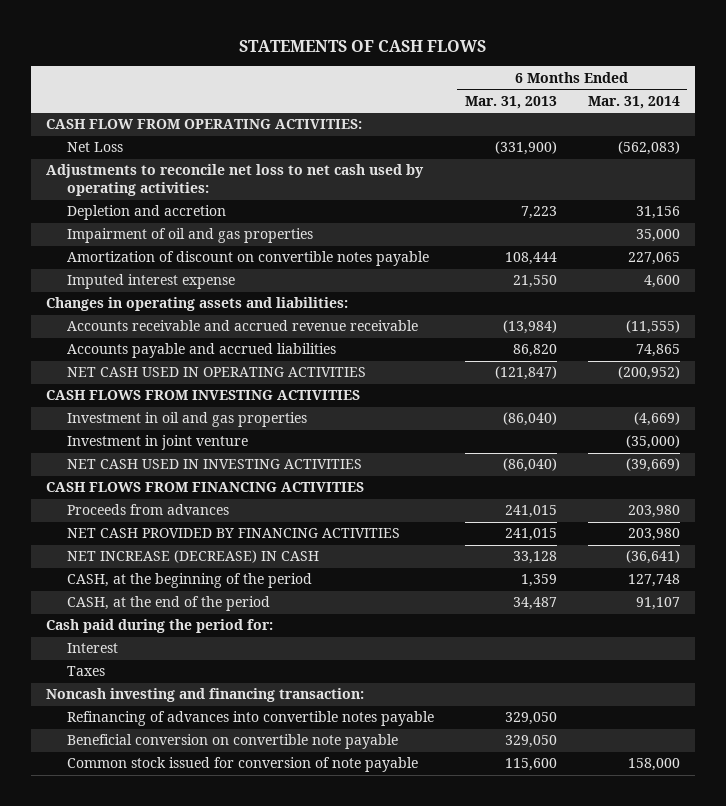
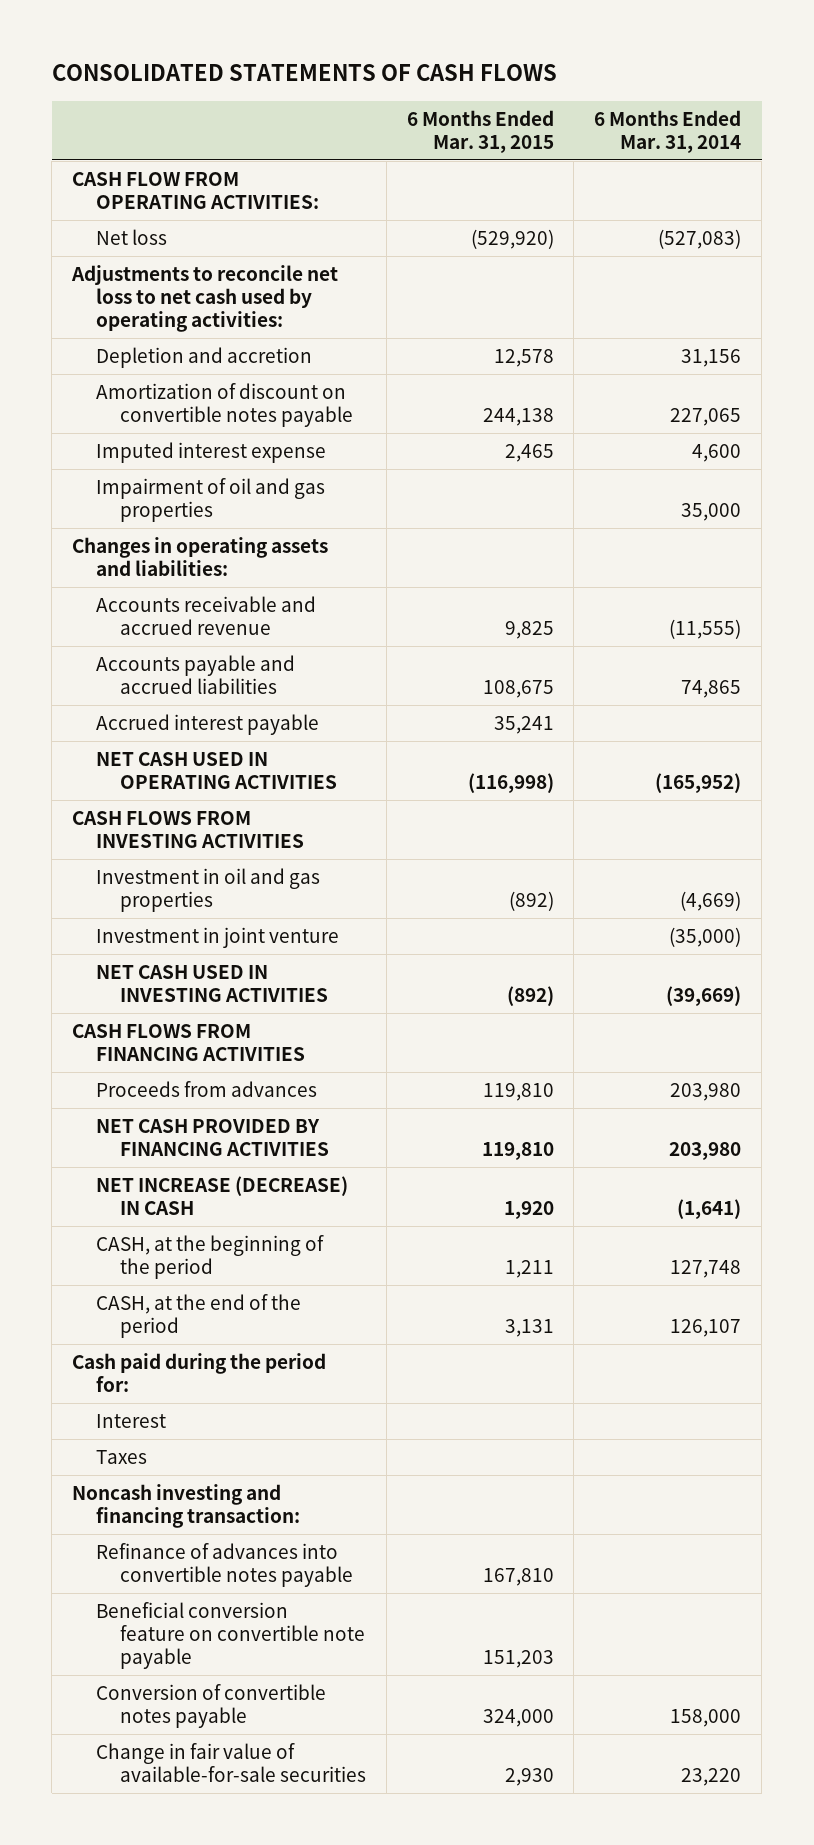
[239,40,487,53] STATEMENTS OF CASH FLOWS -> [51,64,557,82] CONSOLIDATED STATEMENTS OF CASH FLOWS
[464,95,557,109] Mar. 31, 2013 -> none
none -> [406,109,554,153] 6 Months Ended Mar. 31, 2015
[67,142,124,153] Net Loss -> [95,229,167,246] Net loss
[617,141,680,156] (562,083) -> [658,229,742,250] (527,083)
[67,228,314,244] Impairment of oil and gas properties -> [95,478,325,523] Impairment of oil and gas properties
[67,320,419,332] Accounts receivable and accrued revenue receivable -> [95,596,316,636] Accounts receivable and accrued revenue
none -> [95,714,319,736] Accrued interest payable
[617,366,680,381] (200,952) -> [655,773,742,794] (165,952)
[625,550,680,565] (36,641) -> [677,1199,742,1220] (1,641)
[635,597,680,611] 91,107 -> [670,1319,742,1338] 126,107
[67,711,435,727] Refinancing of advances into convertible notes payable -> [95,1543,353,1588] Refinance of advances into convertible notes payable
[67,734,399,750] Beneficial conversion on convertible note payable -> [95,1602,365,1670] Beneficial conversion feature on convertible note payable
[67,757,419,773] Common stock issued for conversion of note payable -> [95,1684,326,1729] Conversion of convertible notes payable
none -> [95,1743,366,1783] Change in fair value of available-for-sale securities

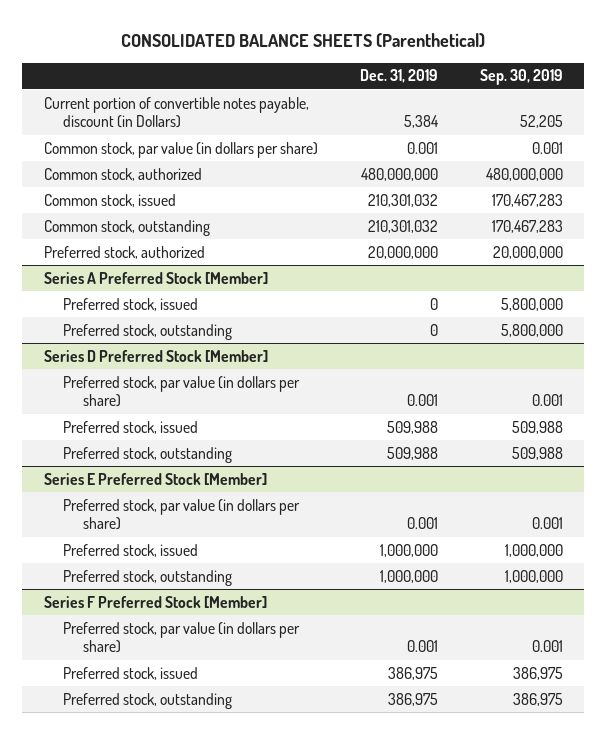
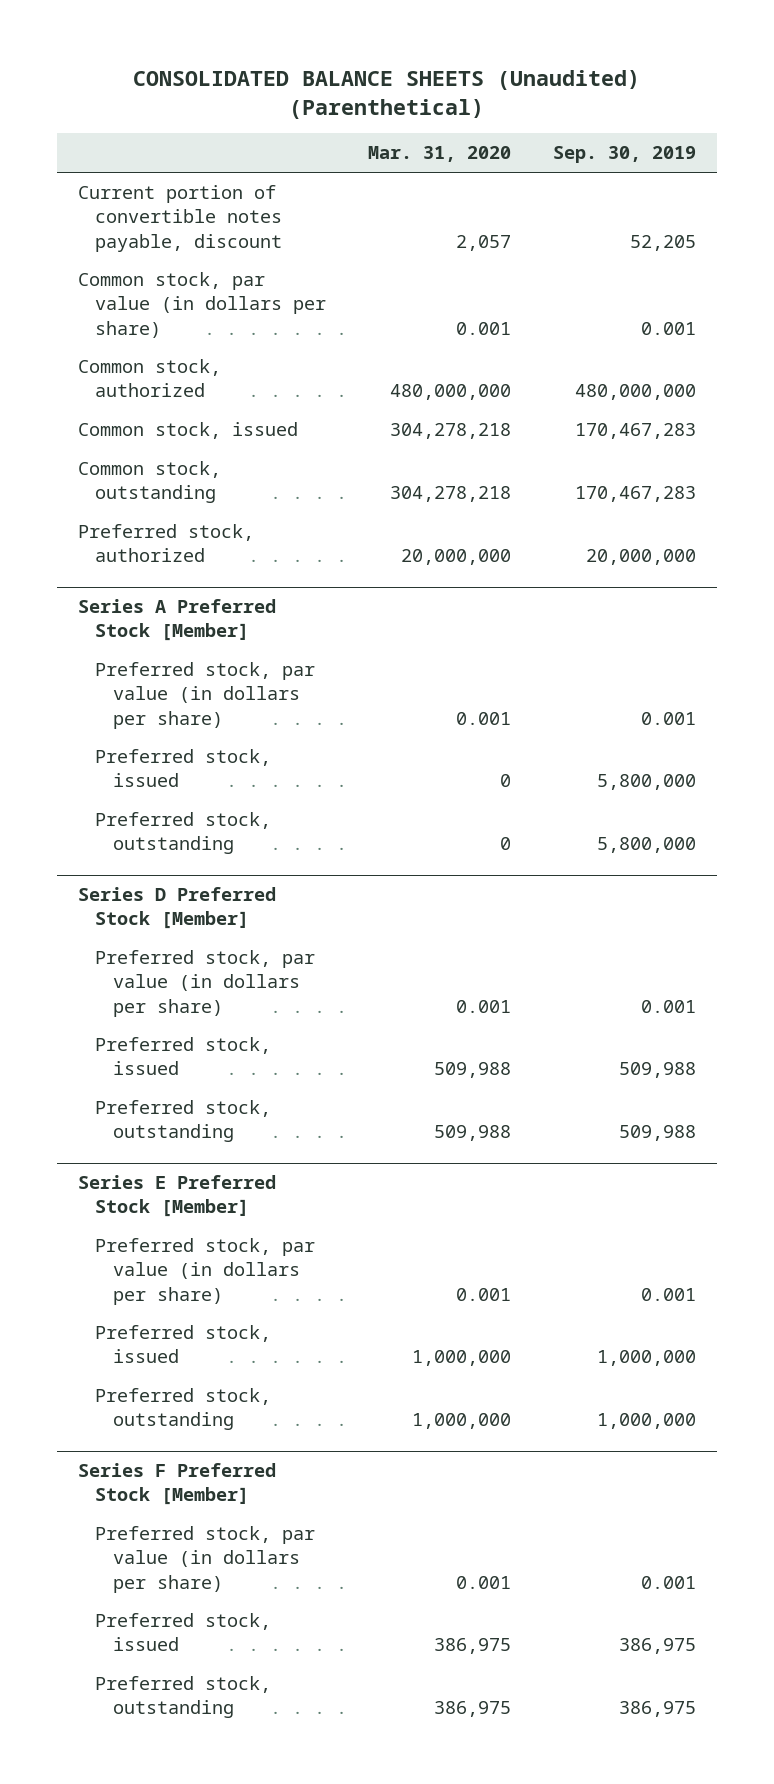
[121,32,486,48] CONSOLIDATED BALANCE SHEETS (Parenthetical) -> [132,69,640,119] CONSOLIDATED BALANCE SHEETS (Unaudited) (Parenthetical)
[359,69,438,84] Dec. 31, 2019 -> none
none -> [368,146,512,163] Mar. 31, 2020
[43,96,309,129] Current portion of convertible notes payable, discount (in Dollars) -> [77,185,283,252] Current portion of convertible notes payable, discount
none -> [95,662,316,729] Preferred stock, par value (in dollars per share)

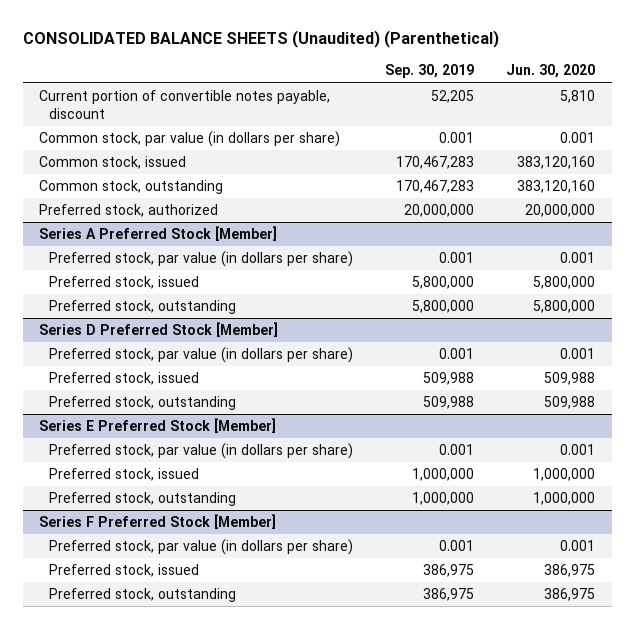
[368,146,512,163] Mar. 31, 2020 -> none
none -> [506,64,596,79] Jun. 30, 2020
[77,359,221,398] Common stock, authorized -> none

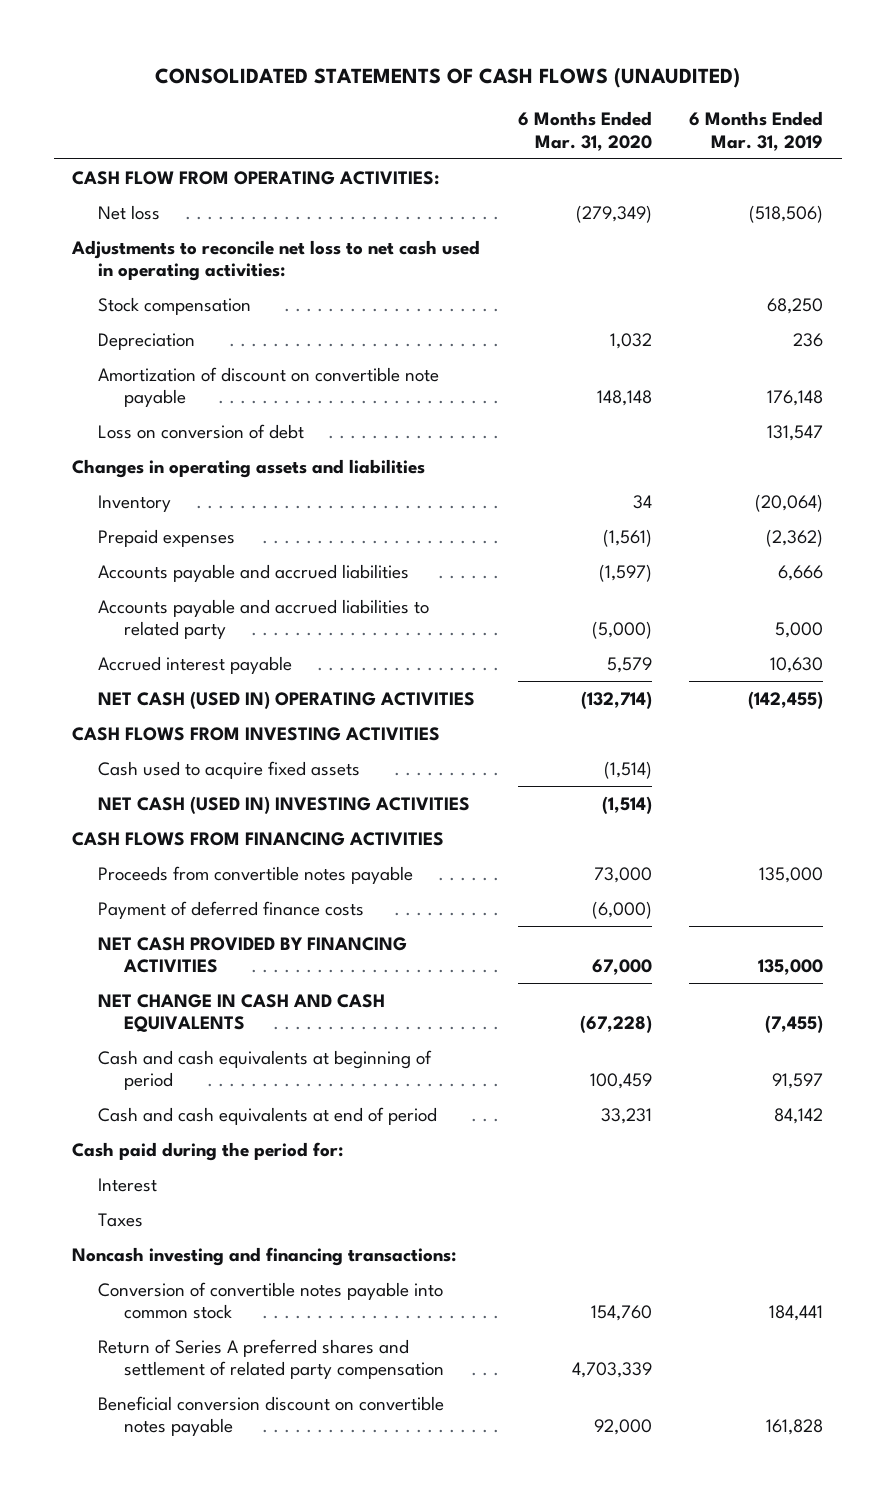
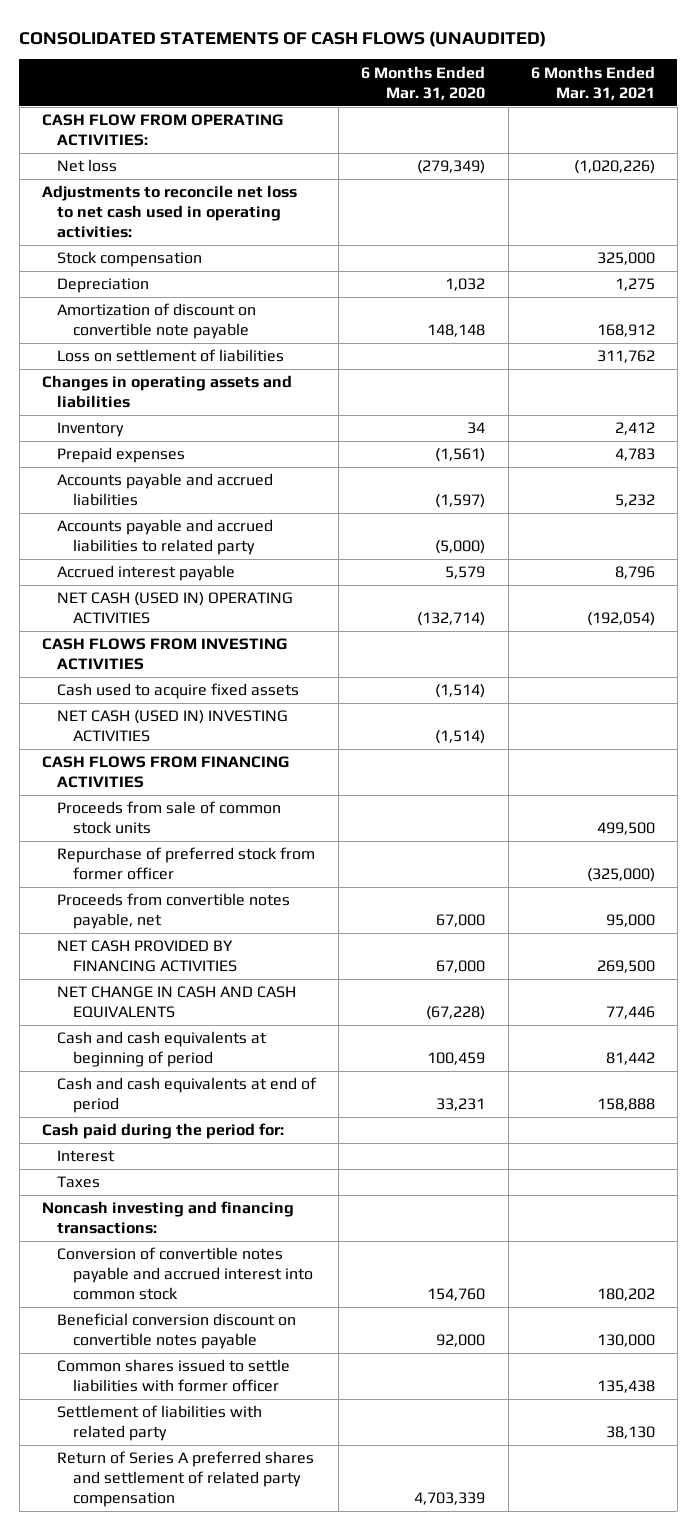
[689,111,824,151] 6 Months Ended Mar. 31, 2019 -> none
none -> [530,65,655,100] 6 Months Ended Mar. 31, 2021
[97,423,304,439] Loss on conversion of debt -> none
none -> [57,349,285,363] Loss on settlement of liabilities
[97,900,364,919] Payment of deferred finance costs -> none
none -> [57,801,282,835] Proceeds from sale of common stock units
none -> [57,847,316,881] Repurchase of preferred stock from former officer
[97,865,413,884] Proceeds from convertible notes payable -> [57,893,291,930] Proceeds from convertible notes payable, net
[593,866,652,883] 73,000 -> [436,914,486,928] 67,000
[97,1281,443,1320] Conversion of convertible notes payable into common stock -> [57,1247,313,1301] Conversion of convertible notes payable and accrued interest into common stock
none -> [57,1359,291,1393] Common shares issued to settle liabilities with former officer
none -> [57,1405,263,1442] Settlement of liabilities with related party
[97,1338,444,1380] Return of Series A preferred shares and settlement of related party compensation -> [57,1451,315,1508] Return of Series A preferred shares and settlement of related party compensation

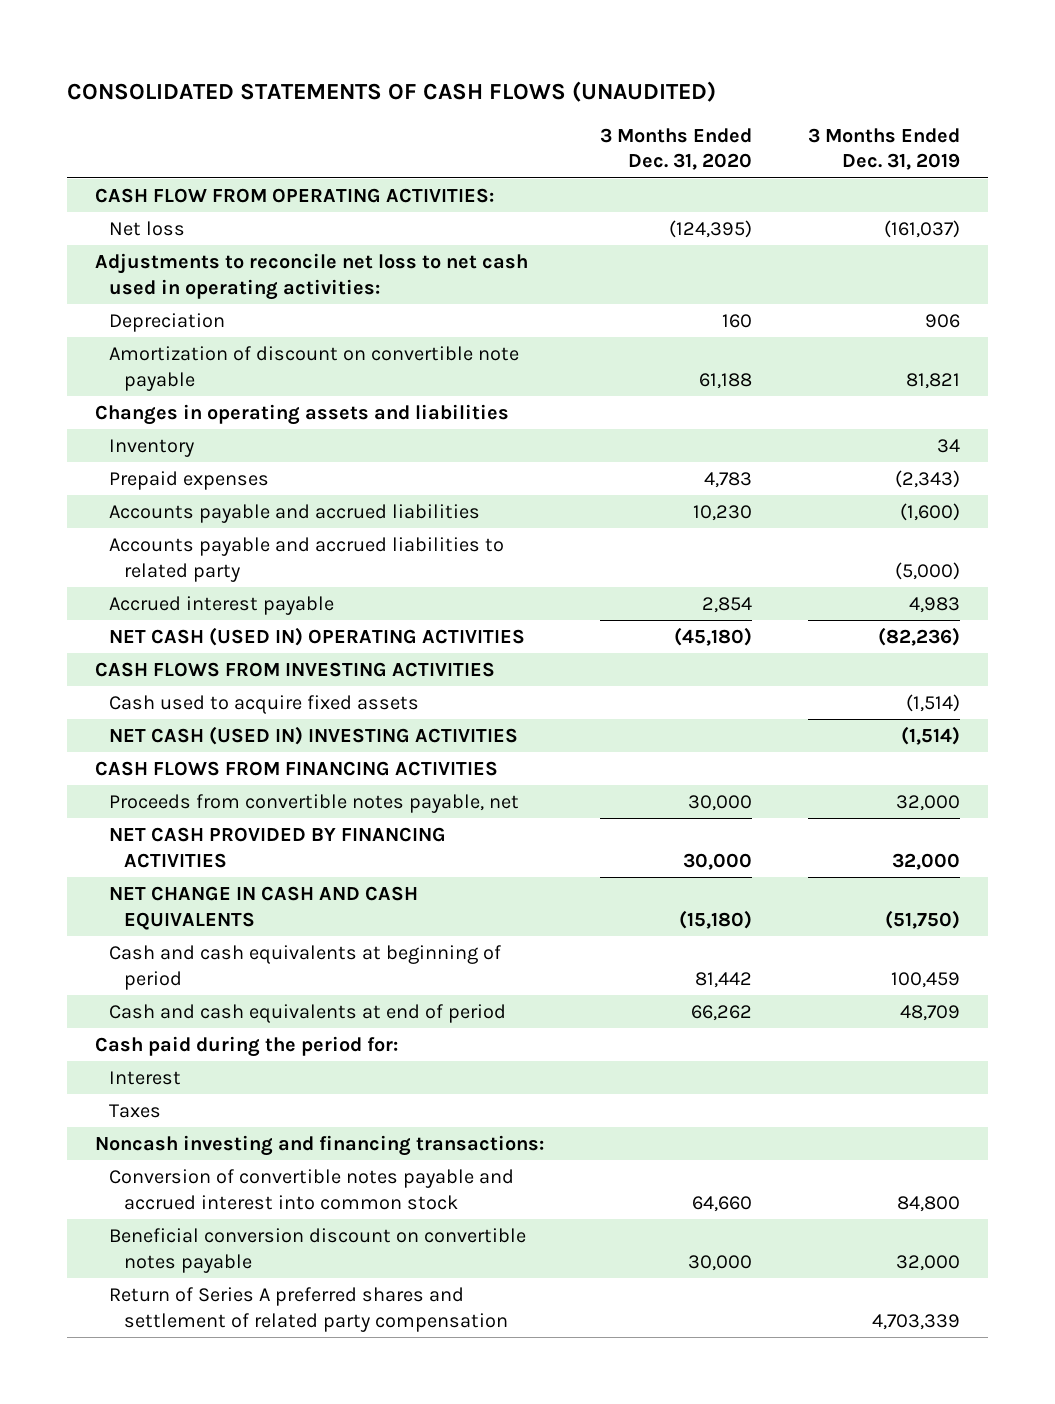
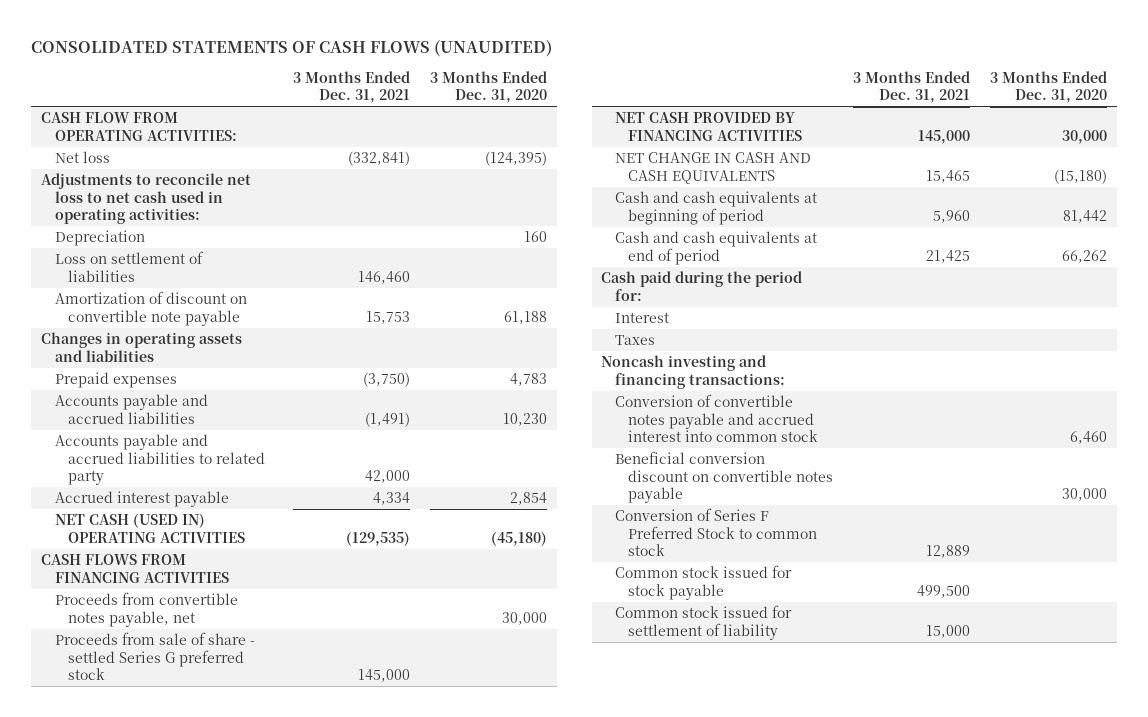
[807,127,960,171] 3 Months Ended Dec. 31, 2019 -> none
none -> [293,70,411,104] 3 Months Ended Dec. 31, 2021
none -> [54,251,204,282] Loss on settlement of liabilities
[109,438,195,457] Inventory -> none
[95,661,496,677] CASH FLOWS FROM INVESTING ACTIVITIES -> none
[109,694,420,714] Cash used to acquire fixed assets -> none
[109,725,519,745] NET CASH (USED IN) INVESTING ACTIVITIES -> none
none -> [54,632,255,680] Proceeds from sale of share - settled Series G preferred stock
[692,1195,753,1212] 64,660 -> [1070,430,1108,444] 6,460
[109,1286,508,1332] Return of Series A preferred shares and settlement of related party compensation -> none
none -> [614,508,818,556] Conversion of Series F Preferred Stock to common stock
none -> [614,565,792,600] Common stock issued for stock payable
none -> [614,605,792,640] Common stock issued for settlement of liability

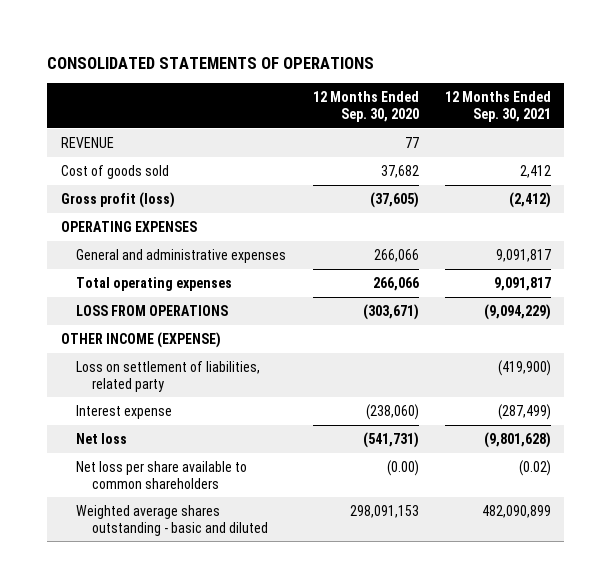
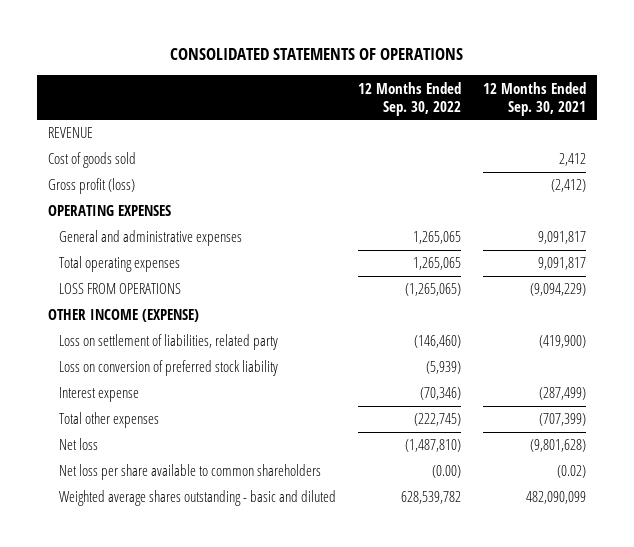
[312,91,419,123] 12 Months Ended Sep. 30, 2020 -> none
none -> [358,81,462,116] 12 Months Ended Sep. 30, 2022
none -> [59,360,279,377] Loss on conversion of preferred stock liability
none -> [59,412,160,429] Total other expenses
[481,504,551,518] 482,090,899 -> [526,491,587,505] 482,090,099

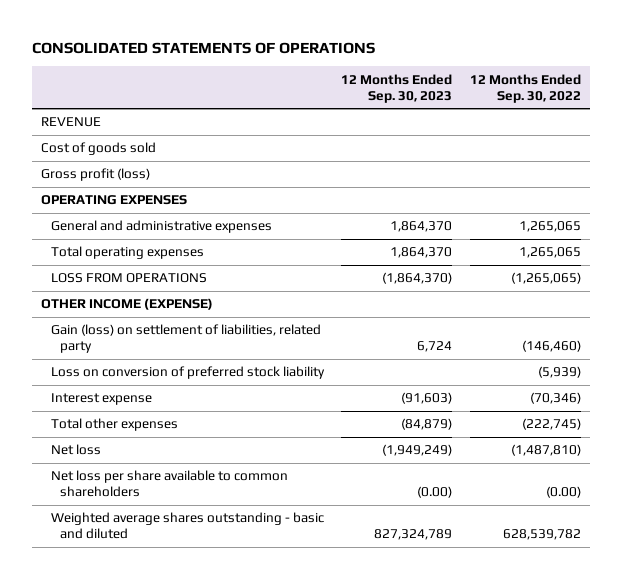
[483,81,587,116] 12 Months Ended Sep. 30, 2021 -> none
none -> [341,73,453,103] 12 Months Ended Sep. 30, 2023
[59,334,279,351] Loss on settlement of liabilities, related party -> [50,324,321,354] Gain (loss) on settlement of liabilities, related party

